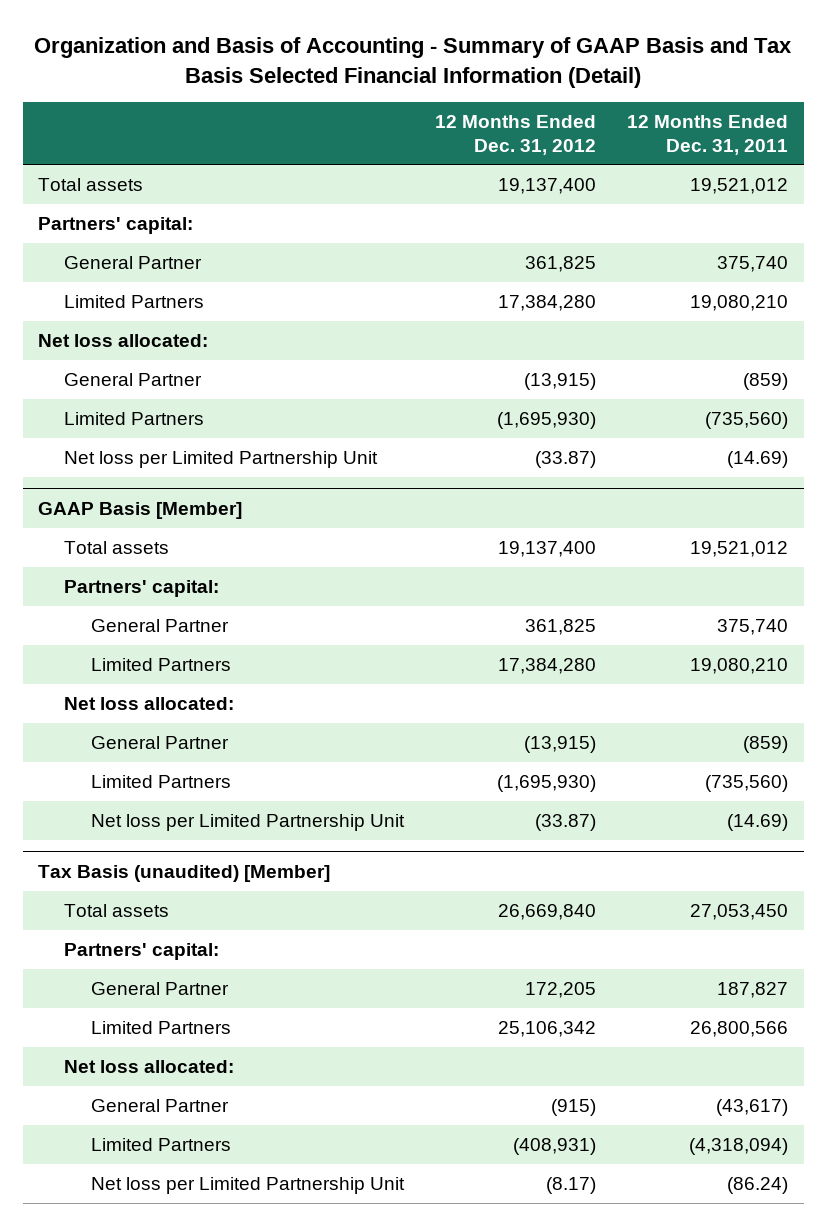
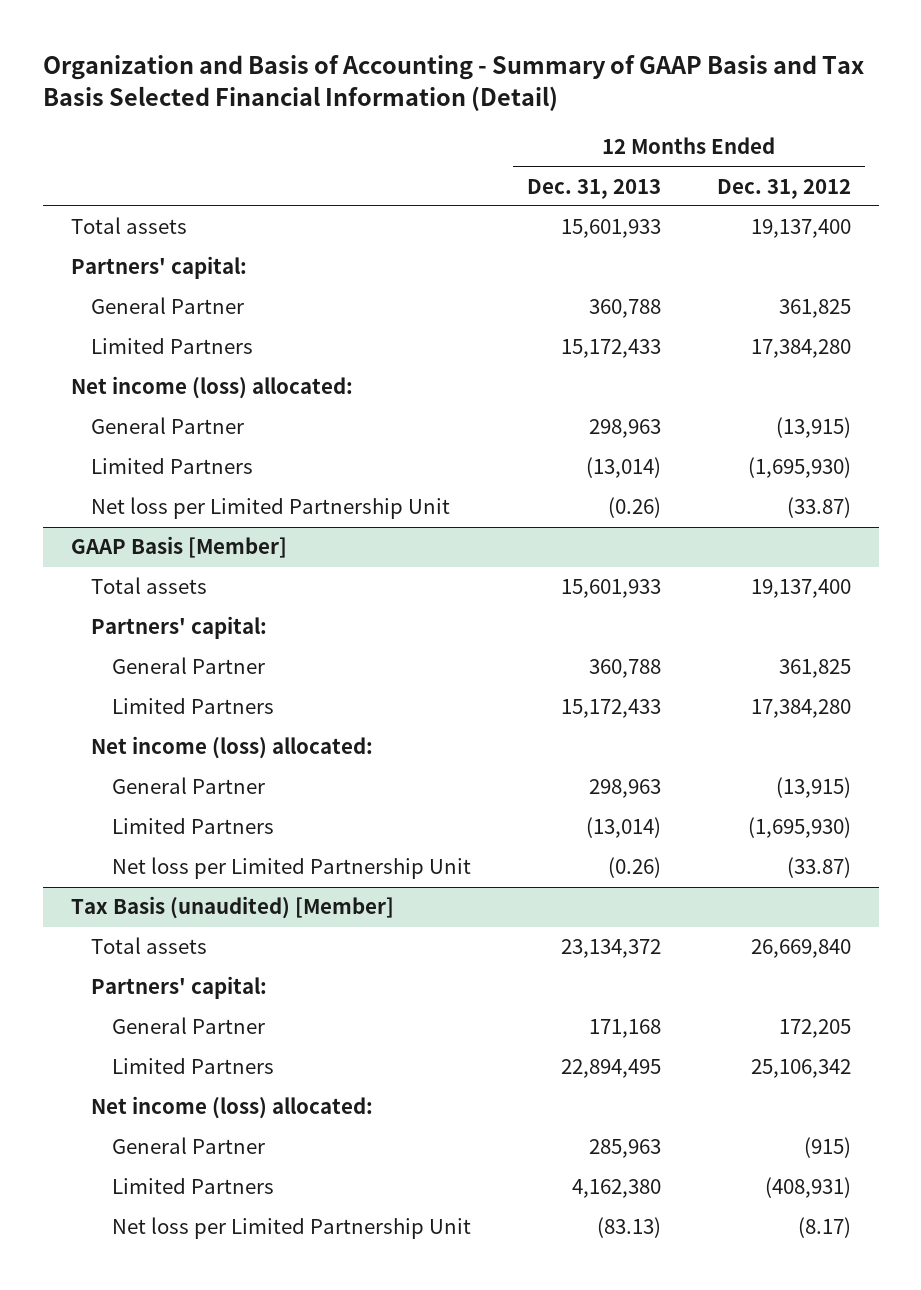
[626,114,788,155] 12 Months Ended Dec. 31, 2011 -> none
none -> [526,178,661,199] Dec. 31, 2013
[38,334,209,348] Net loss allocated: -> [70,376,353,400] Net income (loss) allocated:
[64,697,235,711] Net loss allocated: -> [91,736,374,760] Net income (loss) allocated:
[64,1060,235,1074] Net loss allocated: -> [91,1096,374,1120] Net income (loss) allocated:

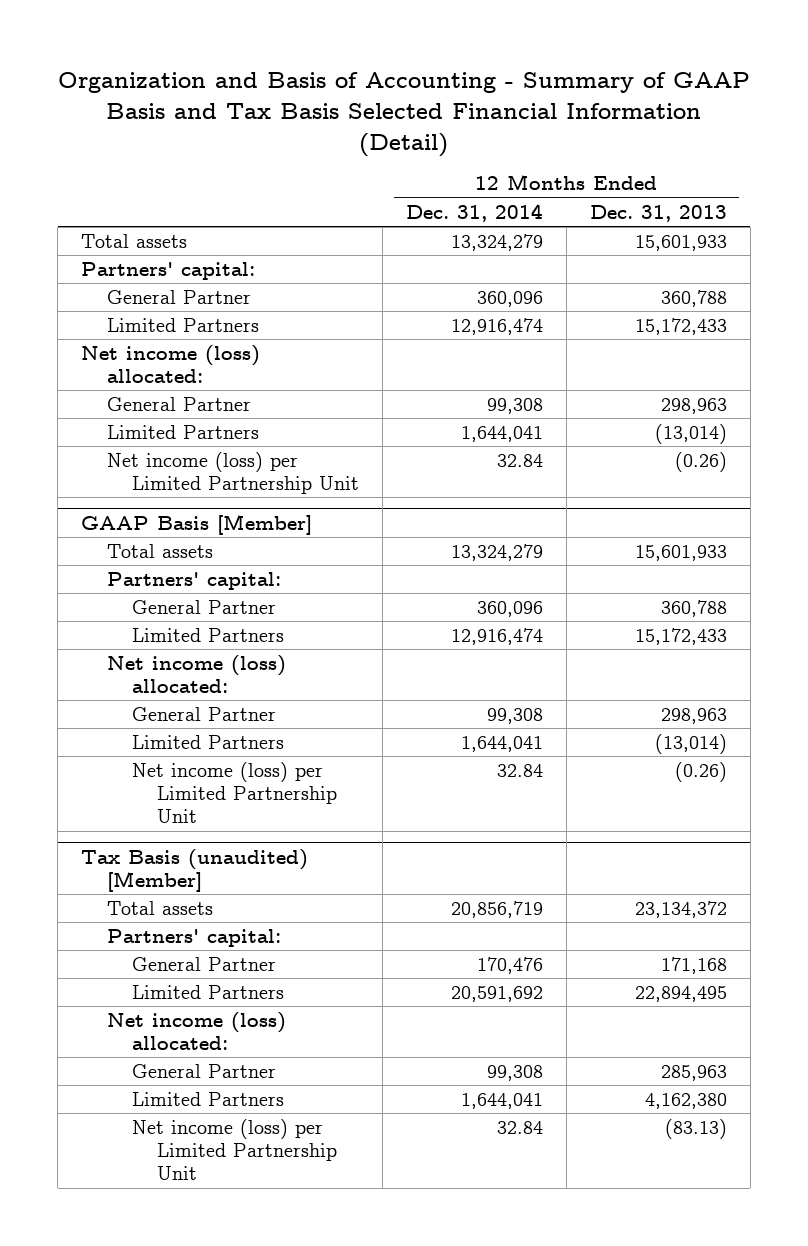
[716,178,851,199] Dec. 31, 2012 -> none
none -> [405,203,543,222] Dec. 31, 2014
[91,497,451,520] Net loss per Limited Partnership Unit -> [106,451,359,495] Net income (loss) per Limited Partnership Unit
[111,857,471,880] Net loss per Limited Partnership Unit -> [131,761,338,824] Net income (loss) per Limited Partnership Unit
[111,1217,471,1240] Net loss per Limited Partnership Unit -> [131,1118,338,1181] Net income (loss) per Limited Partnership Unit

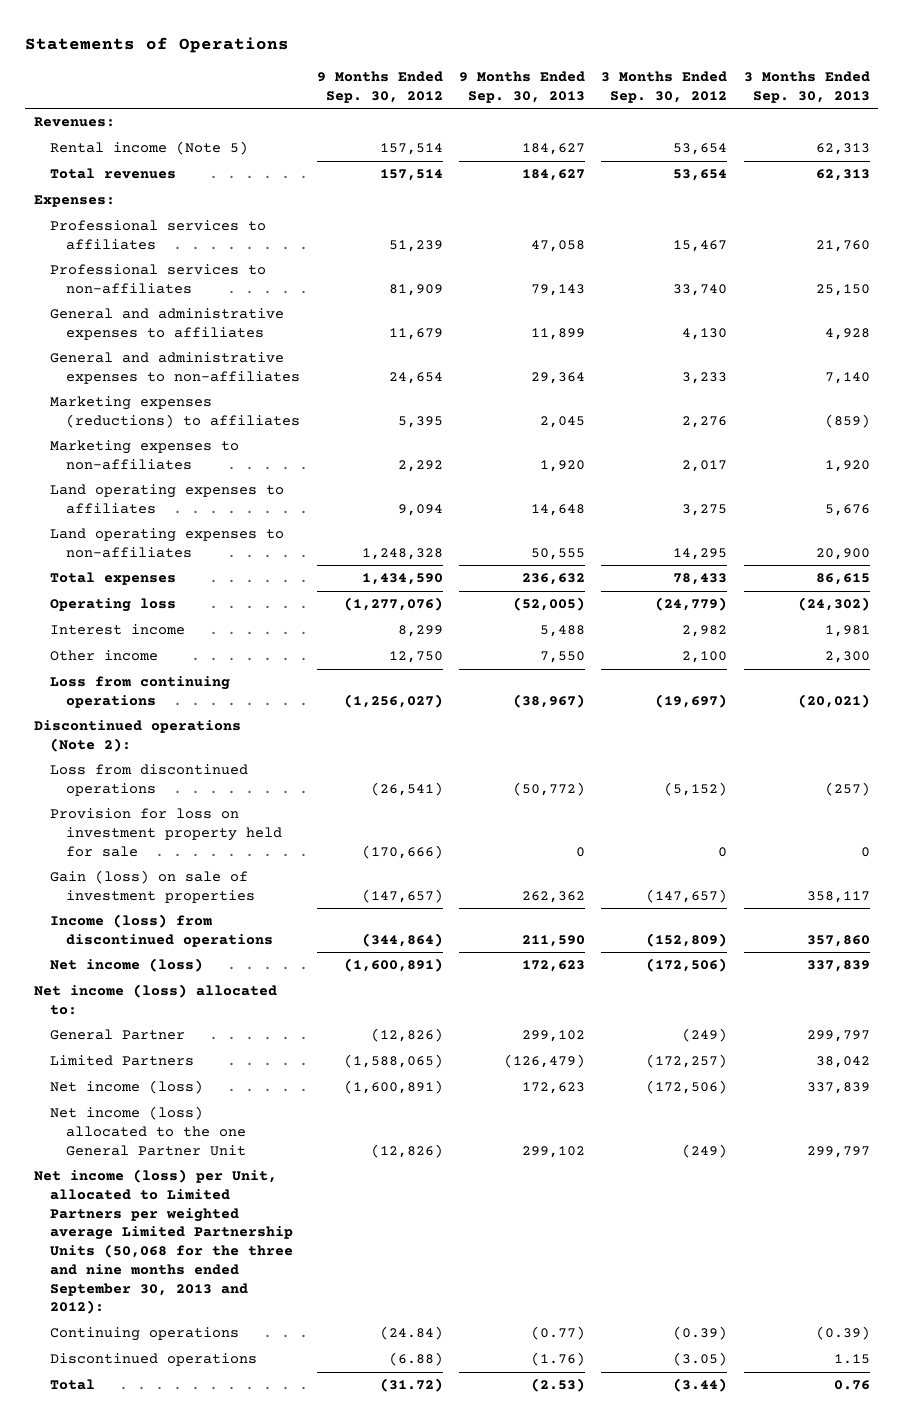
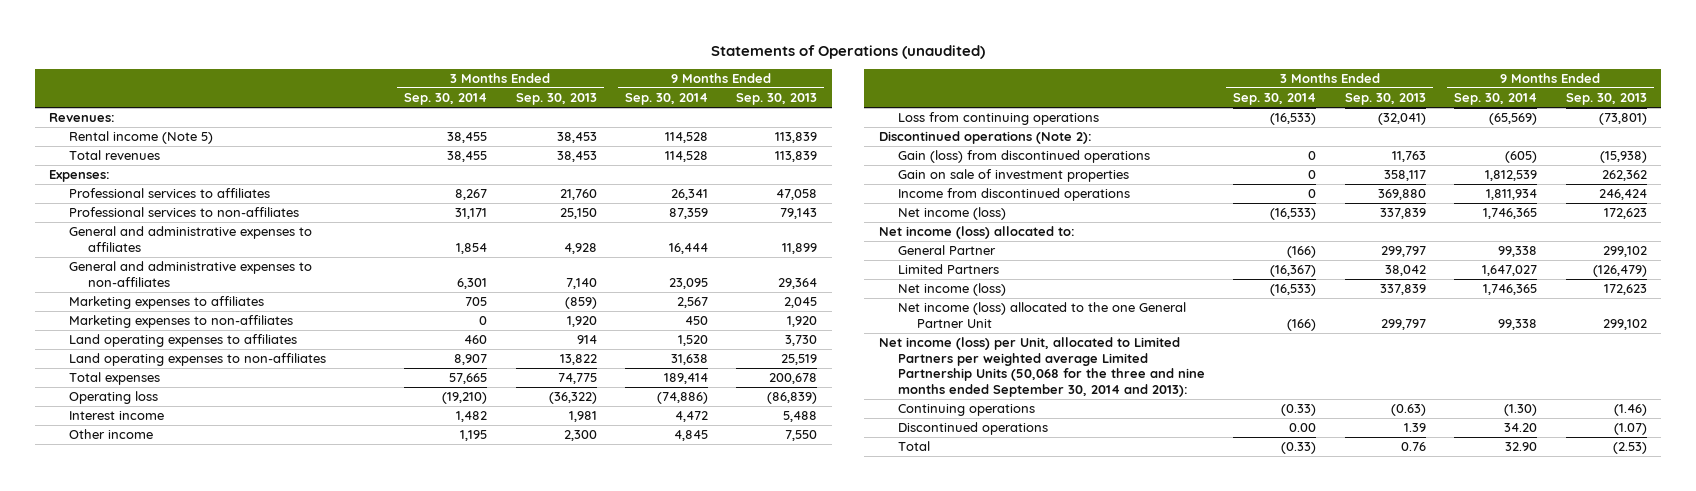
[25,36,290,53] Statements of Operations -> [710,44,985,59] Statements of Operations (unaudited)
[316,71,443,103] 9 Months Ended Sep. 30, 2012 -> none
[601,71,728,103] 3 Months Ended Sep. 30, 2012 -> none
none -> [404,93,488,106] Sep. 30, 2014
none -> [624,93,708,106] Sep. 30, 2014
[521,143,585,156] 184,627 -> [775,132,818,144] 113,839
[815,143,870,156] 62,313 -> [556,132,597,144] 38,453
[521,169,585,182] 184,627 -> [775,151,818,163] 113,839
[815,169,870,182] 62,313 -> [556,151,597,163] 38,453
[49,396,301,428] Marketing expenses (reductions) to affiliates -> [68,296,264,310] Marketing expenses to affiliates
[530,503,585,516] 14,648 -> [785,335,818,347] 3,730
[824,503,870,516] 5,676 -> [576,335,597,345] 914
[530,547,585,560] 50,555 -> [781,354,818,366] 25,519
[815,547,870,560] 20,900 -> [559,354,597,366] 13,822
[521,573,585,586] 236,632 -> [769,373,818,385] 200,678
[815,573,870,586] 86,615 -> [557,373,597,385] 74,775
[512,597,585,612] (52,005) -> [767,392,818,405] (86,839)
[797,597,870,612] (24,302) -> [548,392,597,405] (36,322)
[512,693,585,708] (38,967) -> [1598,113,1647,126] (73,801)
[797,693,870,708] (20,021) -> [1377,113,1426,126] (32,041)
[49,808,283,857] Provision for loss on investment property held for sale -> none
[49,764,248,796] Loss from discontinued operations -> [898,150,1151,164] Gain (loss) from discontinued operations
[512,781,585,796] (50,772) -> [1599,151,1647,164] (15,938)
[824,781,870,796] (257) -> [1391,151,1426,163] 11,763
[49,870,256,903] Gain (loss) on sale of investment properties -> [898,169,1130,183] Gain on sale of investment properties
[49,914,274,947] Income (loss) from discontinued operations -> [898,188,1131,202] Income from discontinued operations
[521,934,585,947] 211,590 -> [1598,189,1647,201] 246,424
[806,934,870,947] 357,860 -> [1377,189,1426,201] 369,880
[33,1169,293,1315] Net income (loss) per Unit, allocated to Limited Partners per weighted average Limited Partnership Units (50,068 for the three and nine months ended September 30, 2013 and 2012): -> [878,337,1206,397] Net income (loss) per Unit, allocated to Limited Partners per weighted average Limited Partnership Units (50,068 for the three and nine months ended September 30, 2014 and 2013):
[530,1326,585,1341] (0.77) -> [1613,404,1647,417] (1.46)
[815,1326,870,1341] (0.39) -> [1390,404,1426,417] (0.63)
[530,1352,585,1367] (1.76) -> [1613,423,1647,436] (1.07)
[833,1354,870,1365] 1.15 -> [1403,423,1426,433] 1.39

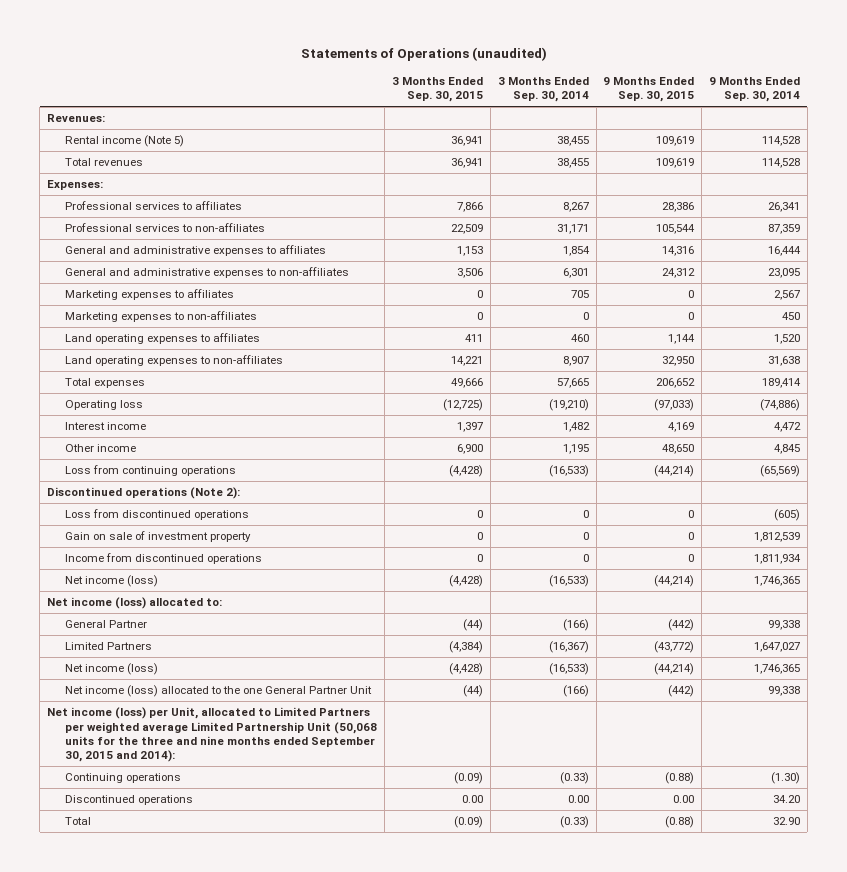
[515,93,597,106] Sep. 30, 2013 -> none
[736,93,818,106] Sep. 30, 2013 -> none
none -> [391,76,483,103] 3 Months Ended Sep. 30, 2015
none -> [603,76,695,103] 9 Months Ended Sep. 30, 2015
[898,150,1151,164] Gain (loss) from discontinued operations -> [65,509,250,521] Loss from discontinued operations
[898,169,1130,183] Gain on sale of investment properties -> [65,531,252,543] Gain on sale of investment property
[878,337,1206,397] Net income (loss) per Unit, allocated to Limited Partners per weighted average Limited Partnership Units (50,068 for the three and nine months ended September 30, 2014 and 2013): -> [47,707,378,763] Net income (loss) per Unit, allocated to Limited Partners per weighted average Limited Partnership Unit (50,068 units for the three and nine months ended September 30, 2015 and 2014):

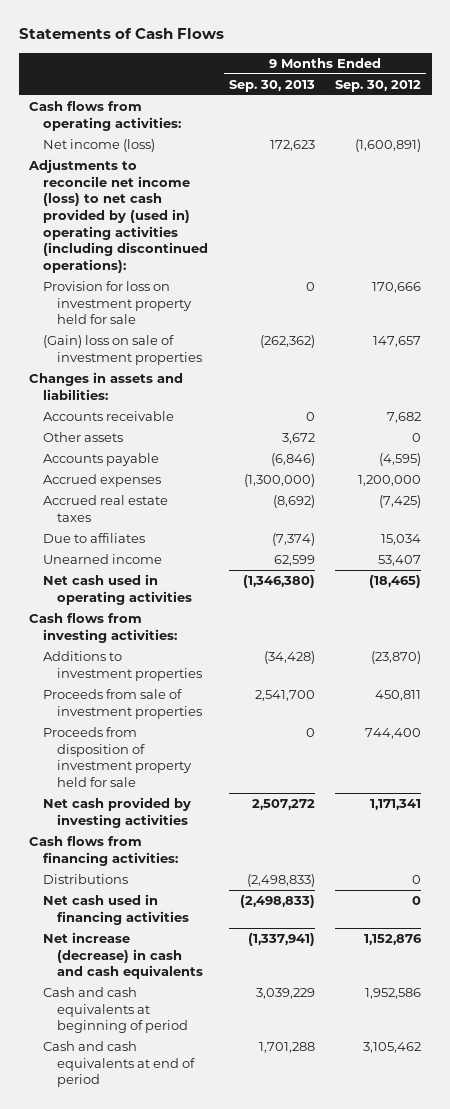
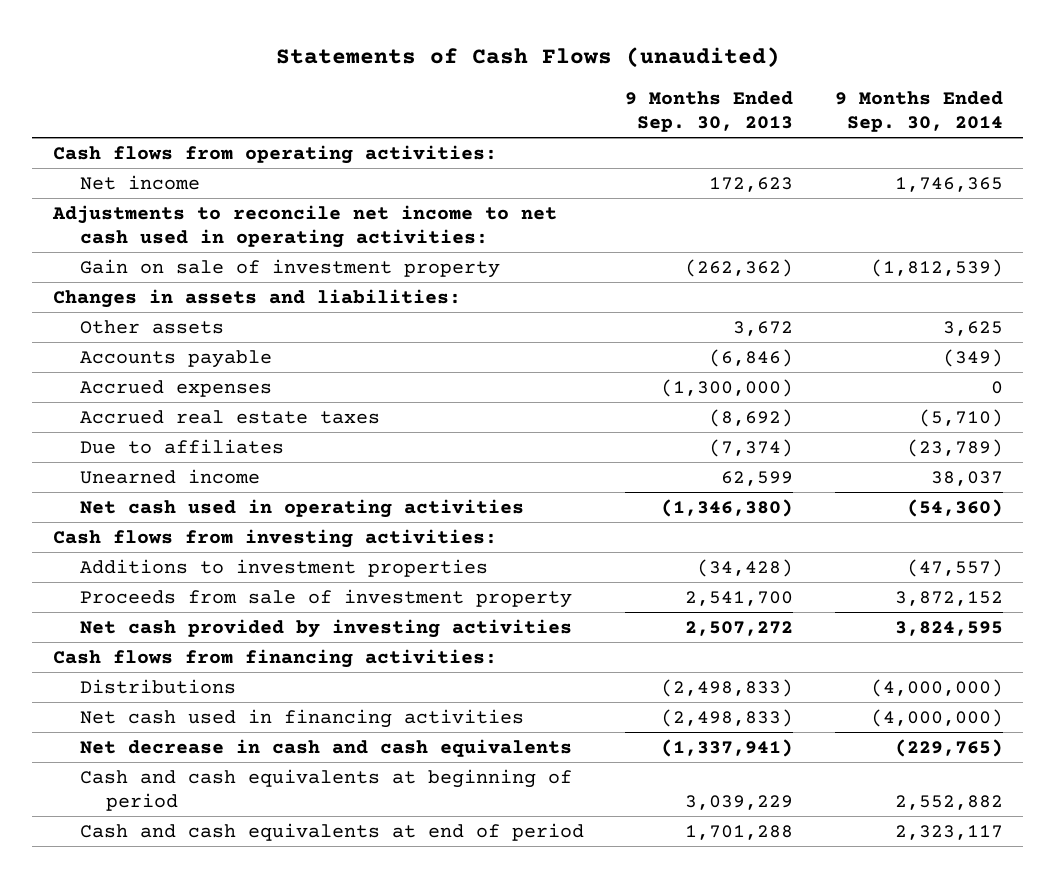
[18,28,224,40] Statements of Cash Flows -> [275,47,780,69] Statements of Cash Flows (unaudited)
[335,79,422,92] Sep. 30, 2012 -> none
none -> [834,90,1003,132] 9 Months Ended Sep. 30, 2014
[43,281,193,325] Provision for loss on investment property held for sale -> none
[43,139,156,153] Net income (loss) -> [79,174,200,190] Net income
[28,159,209,273] Adjustments to reconcile net income (loss) to net cash provided by (used in) operating activities (including discontinued operations): -> [51,204,557,248] Adjustments to reconcile net income to net cash used in operating activities:
[43,335,203,365] (Gain) loss on sale of investment properties -> [79,258,500,278] Gain on sale of investment property
[43,411,175,422] Accounts receivable -> none
[43,727,193,787] Proceeds from disposition of investment property held for sale -> none
[43,689,203,719] Proceeds from sale of investment properties -> [79,588,572,608] Proceeds from sale of investment property
[43,932,204,980] Net increase (decrease) in cash and cash equivalents -> [79,738,572,757] Net decrease in cash and cash equivalents

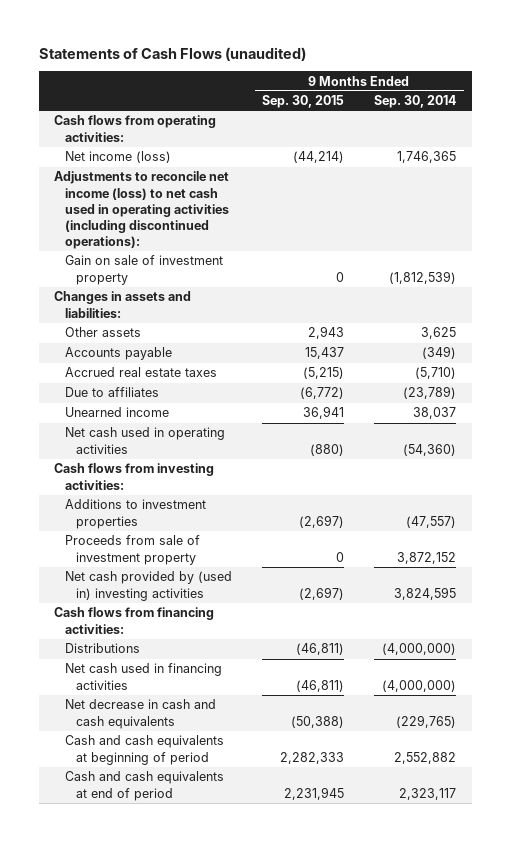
[625,90,794,132] 9 Months Ended Sep. 30, 2013 -> none
none -> [262,95,345,109] Sep. 30, 2015
[79,174,200,190] Net income -> [65,151,172,164] Net income (loss)
[51,204,557,248] Adjustments to reconcile net income to net cash used in operating activities: -> [54,171,230,250] Adjustments to reconcile net income (loss) to net cash used in operating activities (including discontinued operations):
[79,379,272,397] Accrued expenses -> none
[79,618,572,638] Net cash provided by investing activities -> [65,571,233,601] Net cash provided by (used in) investing activities

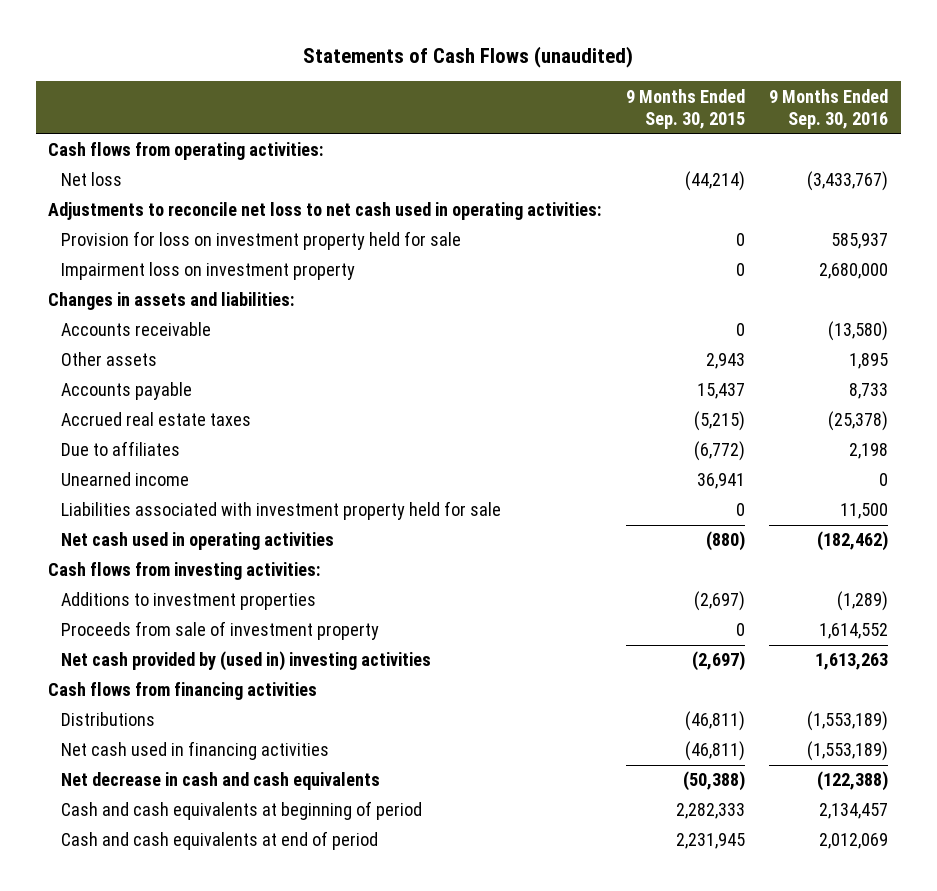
[374,95,457,109] Sep. 30, 2014 -> none
none -> [769,88,889,130] 9 Months Ended Sep. 30, 2016
[65,255,224,285] Gain on sale of investment property -> none
[65,151,172,164] Net income (loss) -> [61,172,123,187] Net loss
[54,171,230,250] Adjustments to reconcile net income (loss) to net cash used in operating activities (including discontinued operations): -> [48,202,602,221] Adjustments to reconcile net loss to net cash used in operating activities:
none -> [61,231,462,251] Provision for loss on investment property held for sale
none -> [61,262,356,281] Impairment loss on investment property
none -> [61,322,212,337] Accounts receivable
none -> [61,501,502,521] Liabilities associated with investment property held for sale
[54,607,215,634] Cash flows from financing activities: -> [48,682,318,701] Cash flows from financing activities

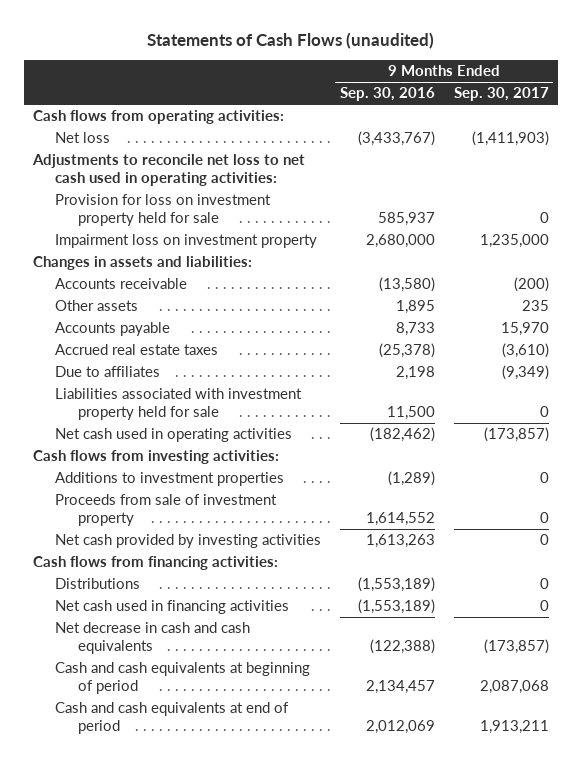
[625,88,745,130] 9 Months Ended Sep. 30, 2015 -> none
none -> [453,87,549,102] Sep. 30, 2017
[61,472,190,487] Unearned income -> none
[61,651,432,672] Net cash provided by (used in) investing activities -> [55,534,322,549] Net cash provided by investing activities
[48,682,318,701] Cash flows from financing activities -> [33,556,279,571] Cash flows from financing activities:

